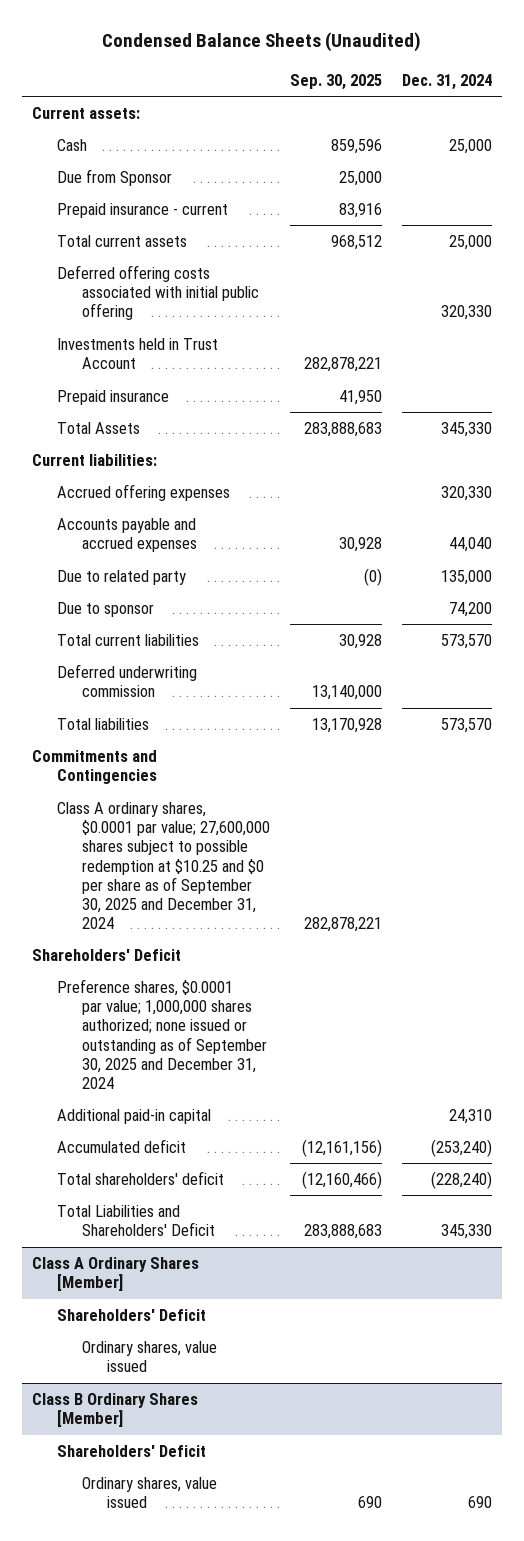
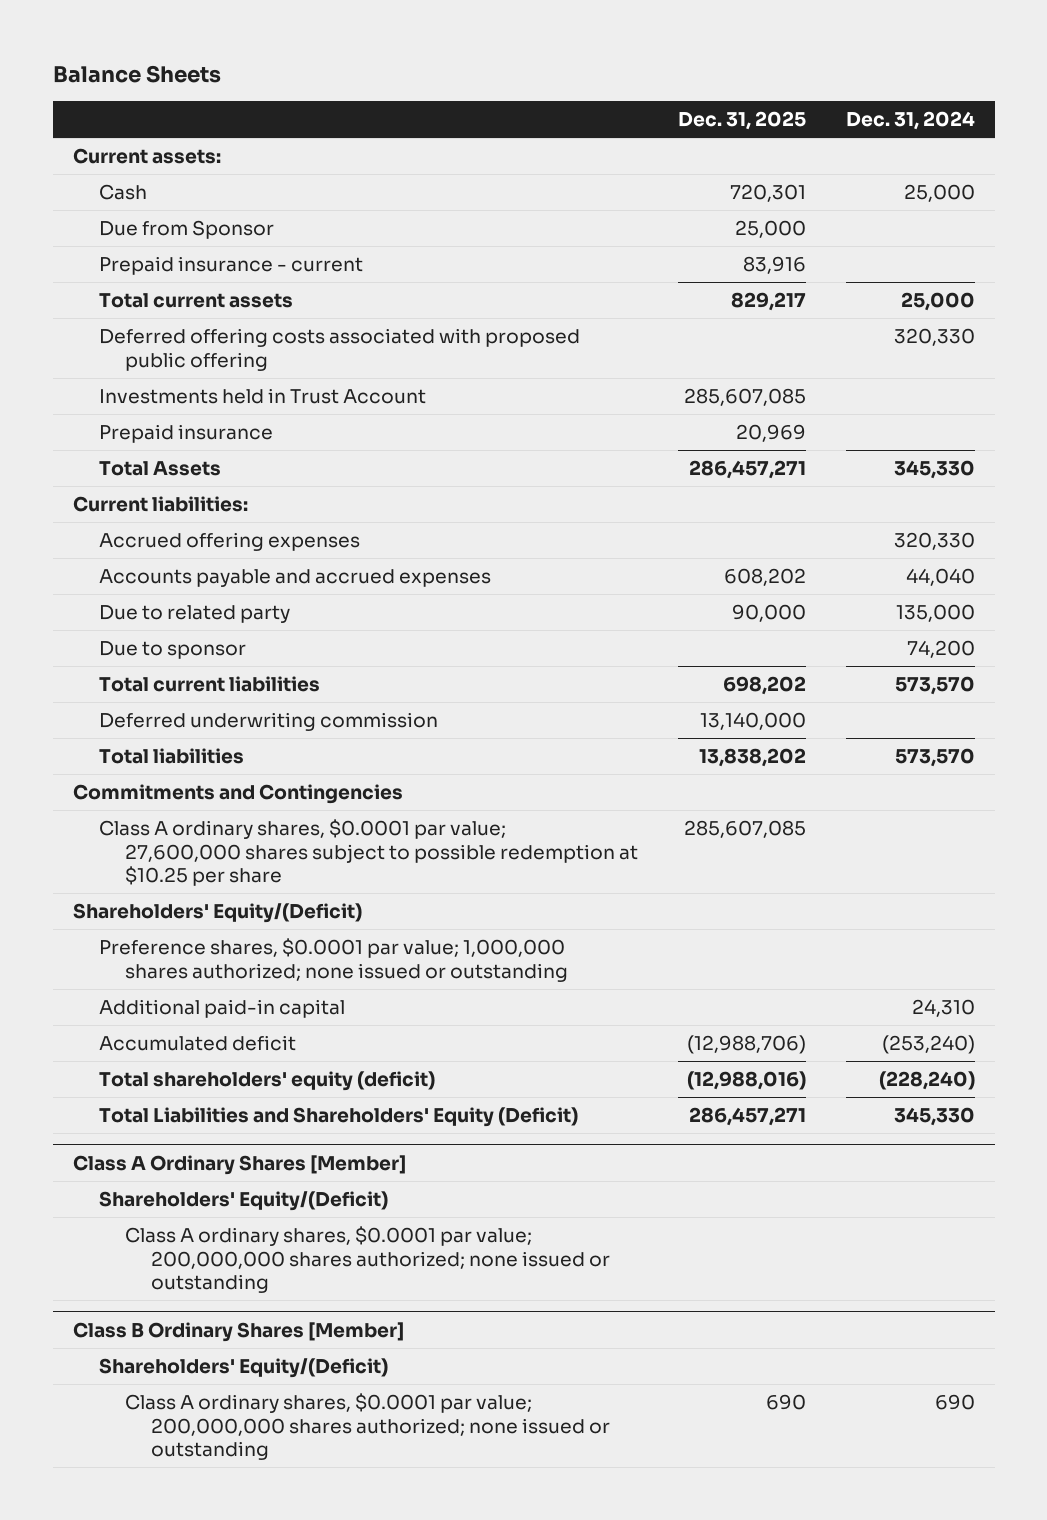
[101,32,421,53] Condensed Balance Sheets (Unaudited) -> [52,65,221,84] Balance Sheets
[289,74,382,91] Sep. 30, 2025 -> none
none -> [677,110,806,130] Dec. 31, 2025
[56,265,259,321] Deferred offering costs associated with initial public offering -> [98,328,580,371] Deferred offering costs associated with proposed public offering
[56,802,270,930] Class A ordinary shares, $0.0001 par value; 27,600,000 shares subject to possible redemption at $10.25 and $0 per share as of September 30, 2025 and December 31, 2024 -> [98,819,638,886] Class A ordinary shares, $0.0001 par value; 27,600,000 shares subject to possible redemption at $10.25 per share
[31,949,181,962] Shareholders' Deficit -> [72,903,362,924] Shareholders' Equity/(Deficit)
[56,979,267,1089] Preference shares, $0.0001 par value; 1,000,000 shares authorized; none issued or outstanding as of September 30, 2025 and December 31, 2024 -> [98,938,568,982] Preference shares, $0.0001 par value; 1,000,000 shares authorized; none issued or outstanding
[56,1171,224,1186] Total shareholders' deficit -> [98,1071,435,1092] Total shareholders' equity (deficit)
[56,1205,215,1237] Total Liabilities and Shareholders' Deficit -> [98,1107,578,1128] Total Liabilities and Shareholders' Equity (Deficit)
[56,1309,206,1322] Shareholders' Deficit -> [98,1191,388,1212] Shareholders' Equity/(Deficit)
[81,1341,217,1373] Ordinary shares, value issued -> [124,1226,610,1293] Class A ordinary shares, $0.0001 par value; 200,000,000 shares authorized; none issued or outstanding
[56,1445,206,1458] Shareholders' Deficit -> [98,1358,388,1379] Shareholders' Equity/(Deficit)
[81,1477,217,1509] Ordinary shares, value issued -> [124,1393,610,1460] Class A ordinary shares, $0.0001 par value; 200,000,000 shares authorized; none issued or outstanding

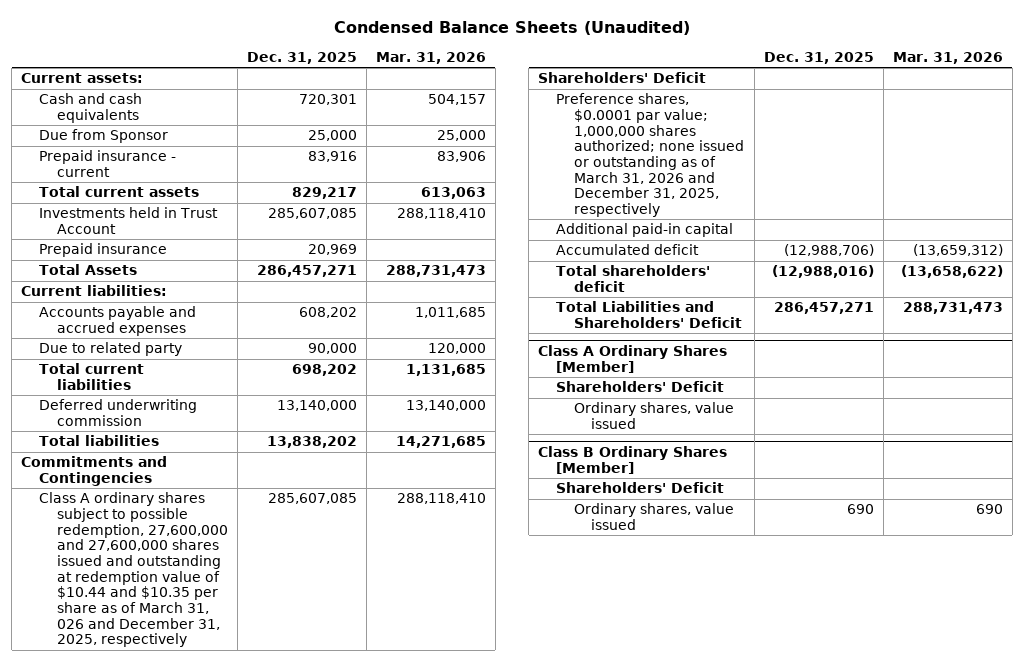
[52,65,221,84] Balance Sheets -> [334,20,691,35] Condensed Balance Sheets (Unaudited)
[845,110,975,130] Dec. 31, 2024 -> none
none -> [375,51,486,64] Mar. 31, 2026
[98,184,147,201] Cash -> [39,93,143,123] Cash and cash equivalents
[98,328,580,371] Deferred offering costs associated with proposed public offering -> none
[98,532,360,552] Accrued offering expenses -> none
[98,641,246,660] Due to sponsor -> none
[98,819,638,886] Class A ordinary shares, $0.0001 par value; 27,600,000 shares subject to possible redemption at $10.25 per share -> [39,492,228,648] Class A ordinary shares subject to possible redemption, 27,600,000 and 27,600,000 shares issued and outstanding at redemption value of $10.44 and $10.35 per share as of March 31, 026 and December 31, 2025, respectively
[72,903,362,924] Shareholders' Equity/(Deficit) -> [538,72,707,84] Shareholders' Deficit
[98,938,568,982] Preference shares, $0.0001 par value; 1,000,000 shares authorized; none issued or outstanding -> [556,93,744,217] Preference shares, $0.0001 par value; 1,000,000 shares authorized; none issued or outstanding as of March 31, 2026 and December 31, 2025, respectively
[98,1071,435,1092] Total shareholders' equity (deficit) -> [556,265,711,292] Total shareholders' deficit
[98,1107,578,1128] Total Liabilities and Shareholders' Equity (Deficit) -> [556,301,742,328] Total Liabilities and Shareholders' Deficit
[98,1191,388,1212] Shareholders' Equity/(Deficit) -> [556,381,725,393] Shareholders' Deficit
[124,1226,610,1293] Class A ordinary shares, $0.0001 par value; 200,000,000 shares authorized; none issued or outstanding -> [573,402,734,429] Ordinary shares, value issued
[98,1358,388,1379] Shareholders' Equity/(Deficit) -> [556,482,725,494] Shareholders' Deficit
[124,1393,610,1460] Class A ordinary shares, $0.0001 par value; 200,000,000 shares authorized; none issued or outstanding -> [573,503,734,530] Ordinary shares, value issued

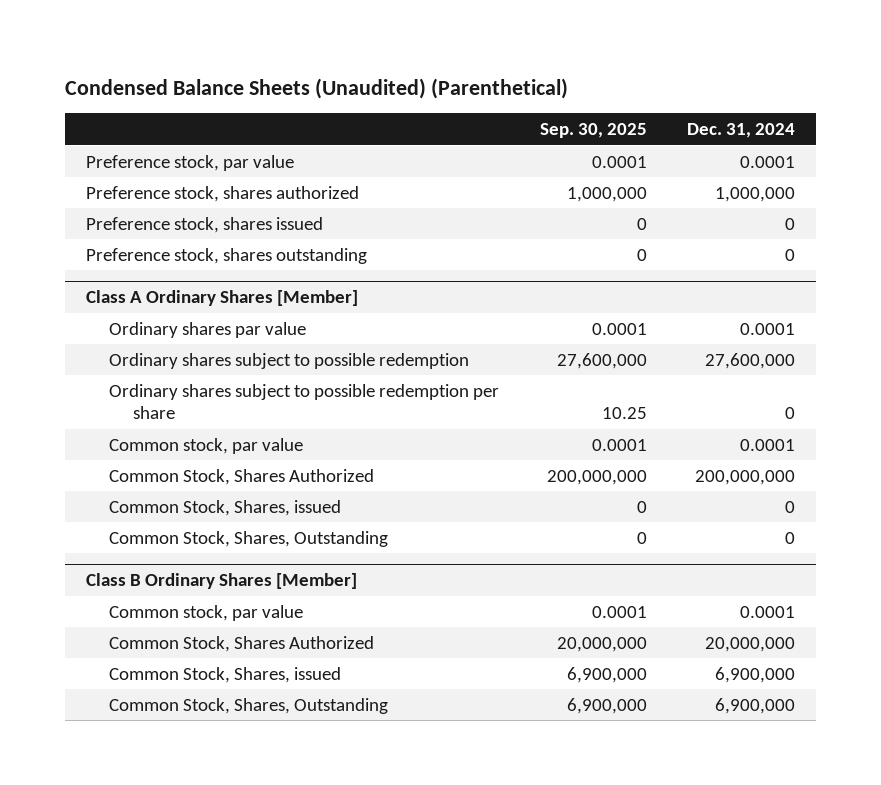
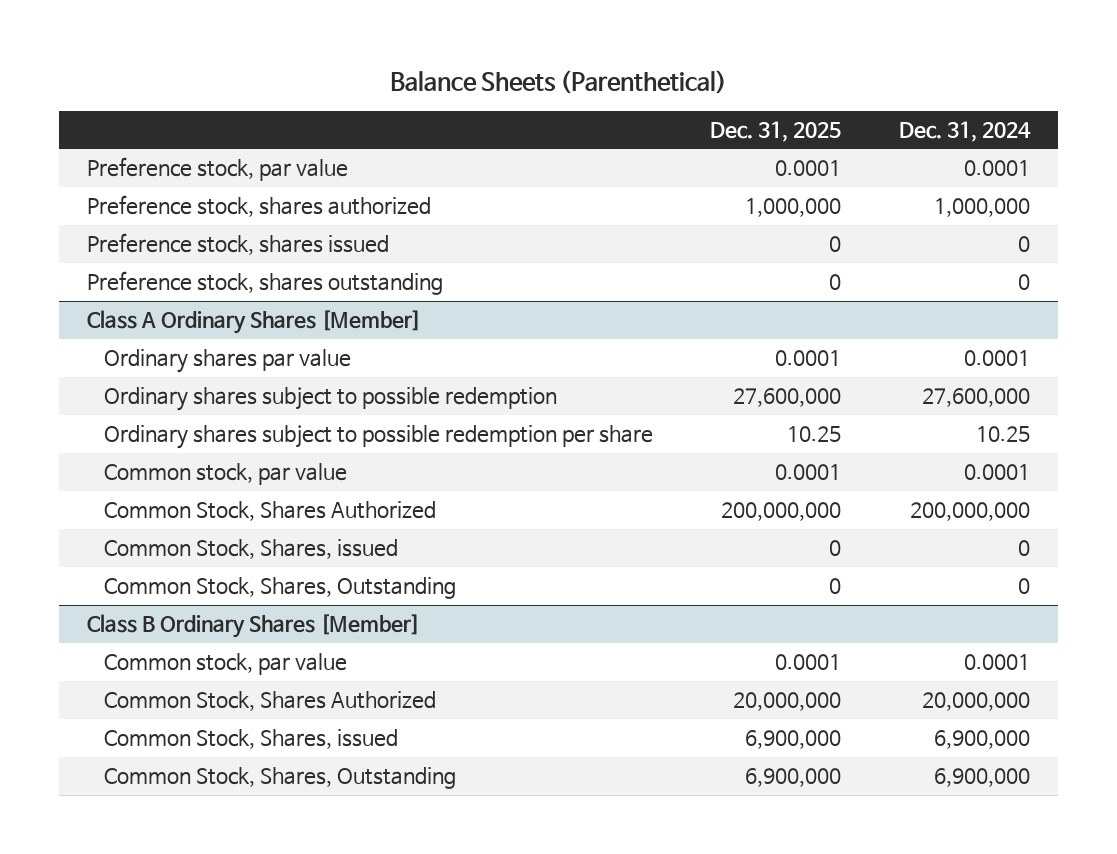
[65,77,569,99] Condensed Balance Sheets (Unaudited) (Parenthetical) -> [390,70,728,95] Balance Sheets (Parenthetical)
[539,123,647,139] Sep. 30, 2025 -> none
none -> [710,120,842,142] Dec. 31, 2025
[785,407,796,420] 0 -> [975,426,1030,443] 10.25

